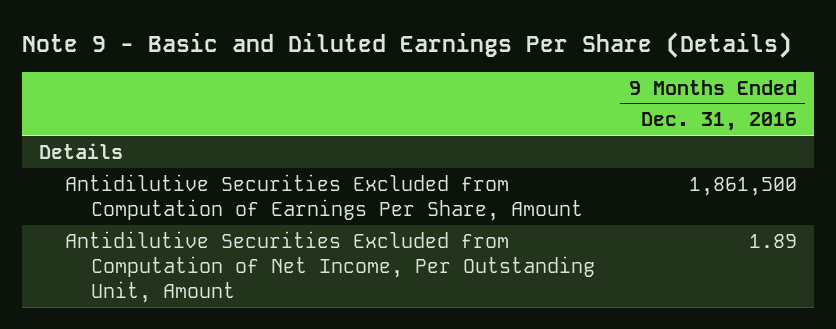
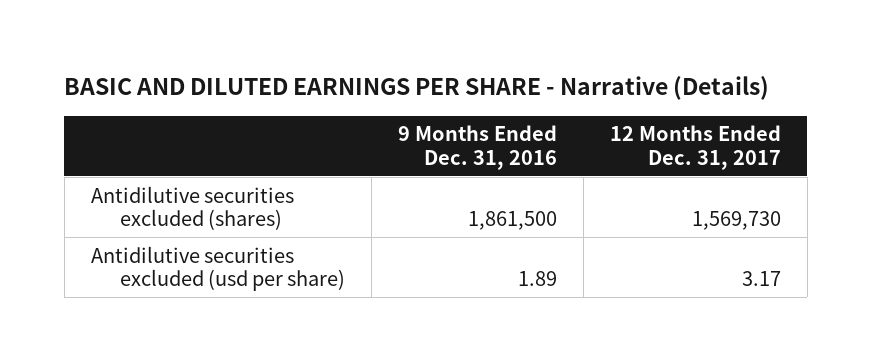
[21,32,792,59] Note 9 - Basic and Diluted Earnings Per Share (Details) -> [64,76,770,101] BASIC AND DILUTED EARNINGS PER SHARE - Narrative (Details)
none -> [609,125,781,170] 12 Months Ended Dec. 31, 2017
[38,142,123,159] Details -> none
[64,173,583,221] Antidilutive Securities Excluded from Computation of Earnings Per Share, Amount -> [90,185,294,231] Antidilutive securities excluded (shares)
[64,230,595,304] Antidilutive Securities Excluded from Computation of Net Income, Per Outstanding Unit, Amount -> [90,245,346,292] Antidilutive securities excluded (usd per share)

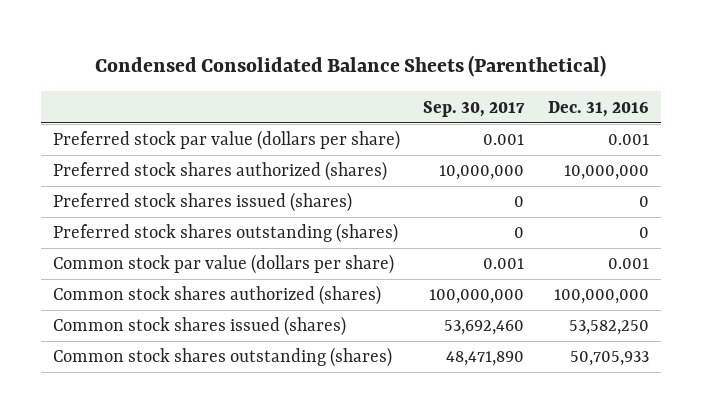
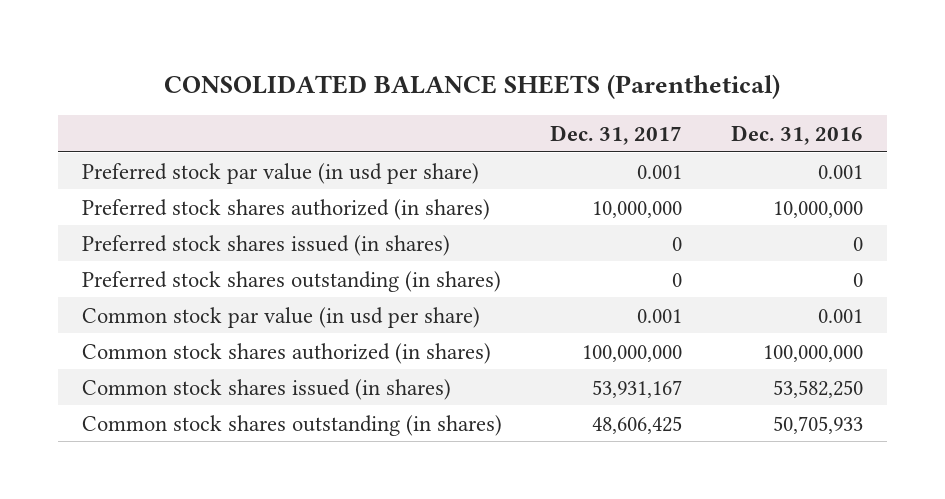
[94,54,606,77] Condensed Consolidated Balance Sheets (Parenthetical) -> [164,73,781,99] CONSOLIDATED BALANCE SHEETS (Parenthetical)
[423,100,526,117] Sep. 30, 2017 -> none
none -> [550,125,683,146] Dec. 31, 2017
[52,130,400,151] Preferred stock par value (dollars per share) -> [81,162,479,184] Preferred stock par value (in usd per share)
[52,161,387,182] Preferred stock shares authorized (shares) -> [81,198,490,220] Preferred stock shares authorized (in shares)
[52,192,352,213] Preferred stock shares issued (shares) -> [81,234,450,256] Preferred stock shares issued (in shares)
[52,223,398,244] Preferred stock shares outstanding (shares) -> [81,270,501,292] Preferred stock shares outstanding (in shares)
[52,254,394,275] Common stock par value (dollars per share) -> [81,306,480,328] Common stock par value (in usd per share)
[52,285,381,306] Common stock shares authorized (shares) -> [81,342,491,364] Common stock shares authorized (in shares)
[52,316,346,337] Common stock shares issued (shares) -> [81,378,451,400] Common stock shares issued (in shares)
[52,347,392,368] Common stock shares outstanding (shares) -> [81,414,502,436] Common stock shares outstanding (in shares)

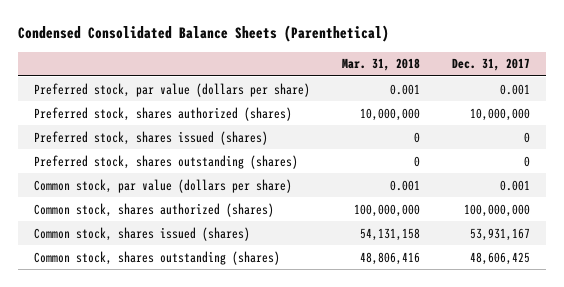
[164,73,781,99] CONSOLIDATED BALANCE SHEETS (Parenthetical) -> [17,25,389,43] Condensed Consolidated Balance Sheets (Parenthetical)
[730,125,863,146] Dec. 31, 2016 -> none
none -> [341,58,420,72] Mar. 31, 2018
[81,162,479,184] Preferred stock par value (in usd per share) -> [33,82,310,97] Preferred stock, par value (dollars per share)
[81,198,490,220] Preferred stock shares authorized (in shares) -> [33,106,292,121] Preferred stock, shares authorized (shares)
[81,234,450,256] Preferred stock shares issued (in shares) -> [33,130,268,145] Preferred stock, shares issued (shares)
[81,270,501,292] Preferred stock shares outstanding (in shares) -> [33,154,298,169] Preferred stock, shares outstanding (shares)
[81,306,480,328] Common stock par value (in usd per share) -> [33,178,292,193] Common stock, par value (dollars per share)
[81,342,491,364] Common stock shares authorized (in shares) -> [33,202,274,217] Common stock, shares authorized (shares)
[81,378,451,400] Common stock shares issued (in shares) -> [33,226,250,241] Common stock, shares issued (shares)
[81,414,502,436] Common stock shares outstanding (in shares) -> [33,250,280,265] Common stock, shares outstanding (shares)

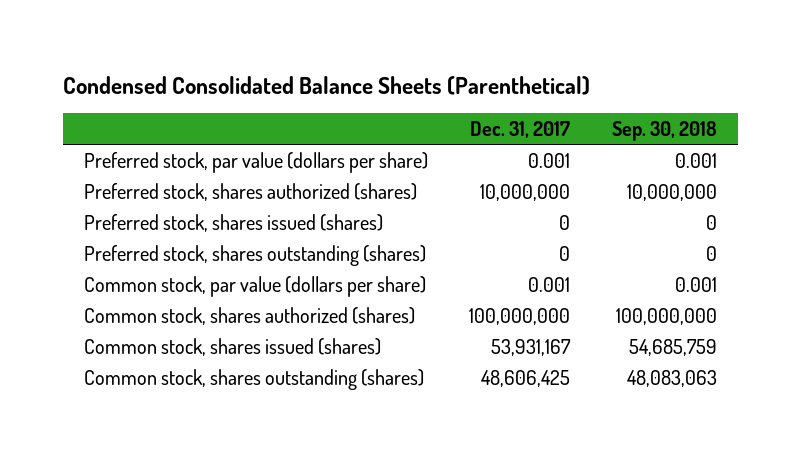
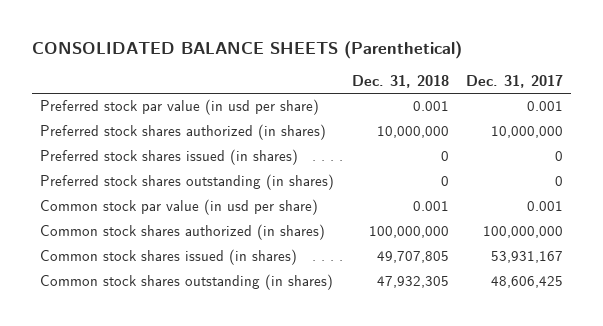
[62,75,590,95] Condensed Consolidated Balance Sheets (Parenthetical) -> [31,41,462,60] CONSOLIDATED BALANCE SHEETS (Parenthetical)
[612,121,718,142] Sep. 30, 2018 -> none
none -> [351,75,449,89] Dec. 31, 2018
[83,151,428,173] Preferred stock, par value (dollars per share) -> [40,99,320,116] Preferred stock par value (in usd per share)
[83,182,417,201] Preferred stock, shares authorized (shares) -> [40,124,327,141] Preferred stock shares authorized (in shares)
[83,213,383,232] Preferred stock, shares issued (shares) -> [40,149,299,166] Preferred stock shares issued (in shares)
[83,244,426,266] Preferred stock, shares outstanding (shares) -> [40,174,335,191] Preferred stock shares outstanding (in shares)
[83,275,426,297] Common stock, par value (dollars per share) -> [40,199,319,216] Common stock par value (in usd per share)
[83,306,415,325] Common stock, shares authorized (shares) -> [40,224,326,241] Common stock shares authorized (in shares)
[83,337,381,356] Common stock, shares issued (shares) -> [40,249,298,266] Common stock shares issued (in shares)
[83,368,424,390] Common stock, shares outstanding (shares) -> [40,274,334,291] Common stock shares outstanding (in shares)

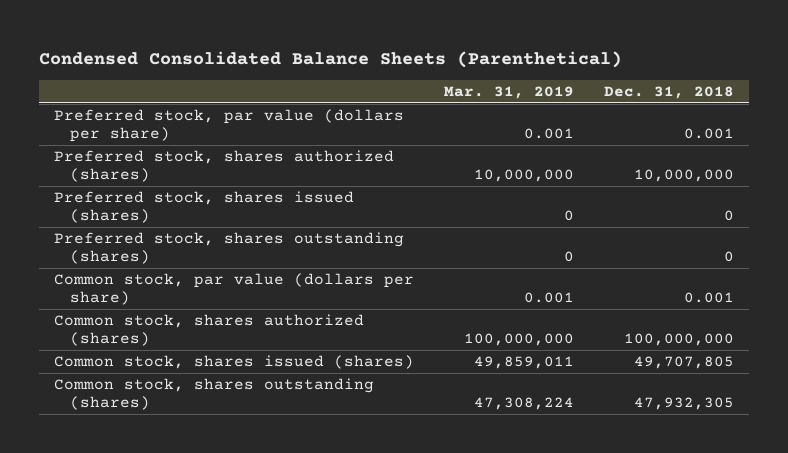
[31,41,462,60] CONSOLIDATED BALANCE SHEETS (Parenthetical) -> [39,51,623,69] Condensed Consolidated Balance Sheets (Parenthetical)
[465,75,563,89] Dec. 31, 2017 -> none
none -> [444,85,575,99] Mar. 31, 2019
[40,99,320,116] Preferred stock par value (in usd per share) -> [54,108,405,143] Preferred stock, par value (dollars per share)
[40,124,327,141] Preferred stock shares authorized (in shares) -> [54,149,395,183] Preferred stock, shares authorized (shares)
[40,149,299,166] Preferred stock shares issued (in shares) -> [54,190,355,224] Preferred stock, shares issued (shares)
[40,174,335,191] Preferred stock shares outstanding (in shares) -> [54,231,405,265] Preferred stock, shares outstanding (shares)
[40,199,319,216] Common stock par value (in usd per share) -> [54,272,415,306] Common stock, par value (dollars per share)
[40,224,326,241] Common stock shares authorized (in shares) -> [54,313,365,347] Common stock, shares authorized (shares)
[40,249,298,266] Common stock shares issued (in shares) -> [54,354,415,369] Common stock, shares issued (shares)
[40,274,334,291] Common stock shares outstanding (in shares) -> [54,377,375,411] Common stock, shares outstanding (shares)

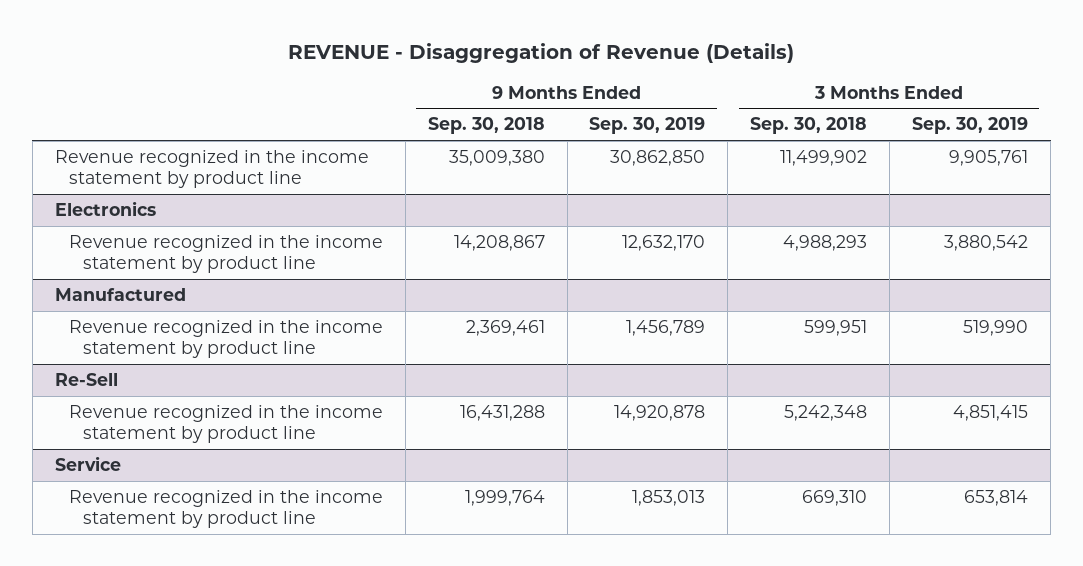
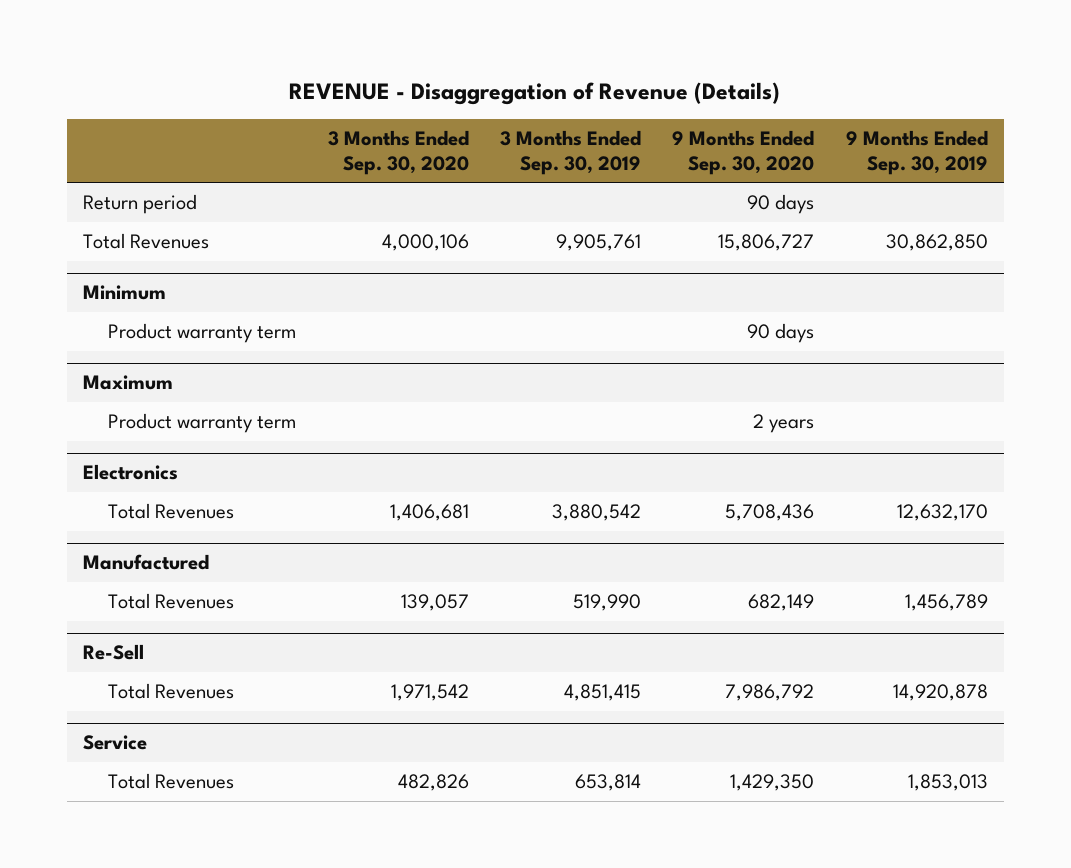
[427,117,545,135] Sep. 30, 2018 -> none
[750,117,868,135] Sep. 30, 2018 -> none
none -> [327,130,469,175] 3 Months Ended Sep. 30, 2020
none -> [672,130,815,175] 9 Months Ended Sep. 30, 2020
none -> [82,194,197,215] Return period
[54,149,369,189] Revenue recognized in the income statement by product line -> [82,233,209,250] Total Revenues
none -> [82,285,166,301] Minimum
none -> [108,323,297,344] Product warranty term
none -> [82,375,173,391] Maximum
none -> [108,413,297,434] Product warranty term
[68,234,383,274] Revenue recognized in the income statement by product line -> [108,503,235,520] Total Revenues
[68,319,383,359] Revenue recognized in the income statement by product line -> [108,593,235,610] Total Revenues
[68,404,383,444] Revenue recognized in the income statement by product line -> [108,683,235,700] Total Revenues
[68,489,383,529] Revenue recognized in the income statement by product line -> [108,773,235,790] Total Revenues

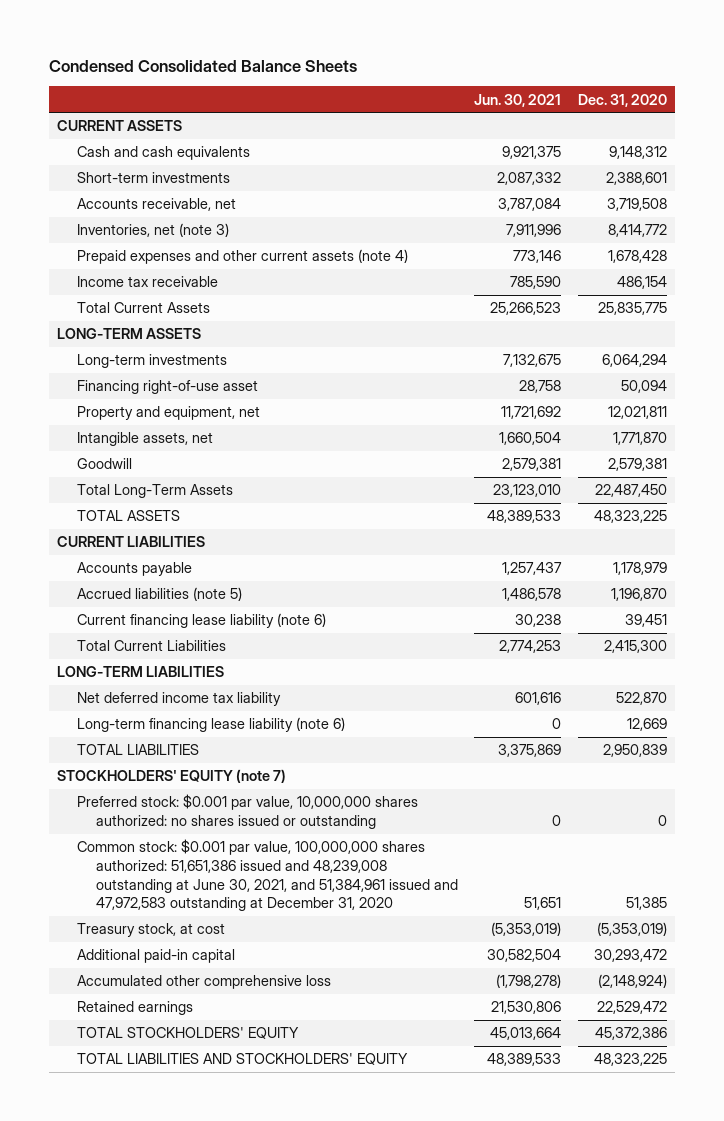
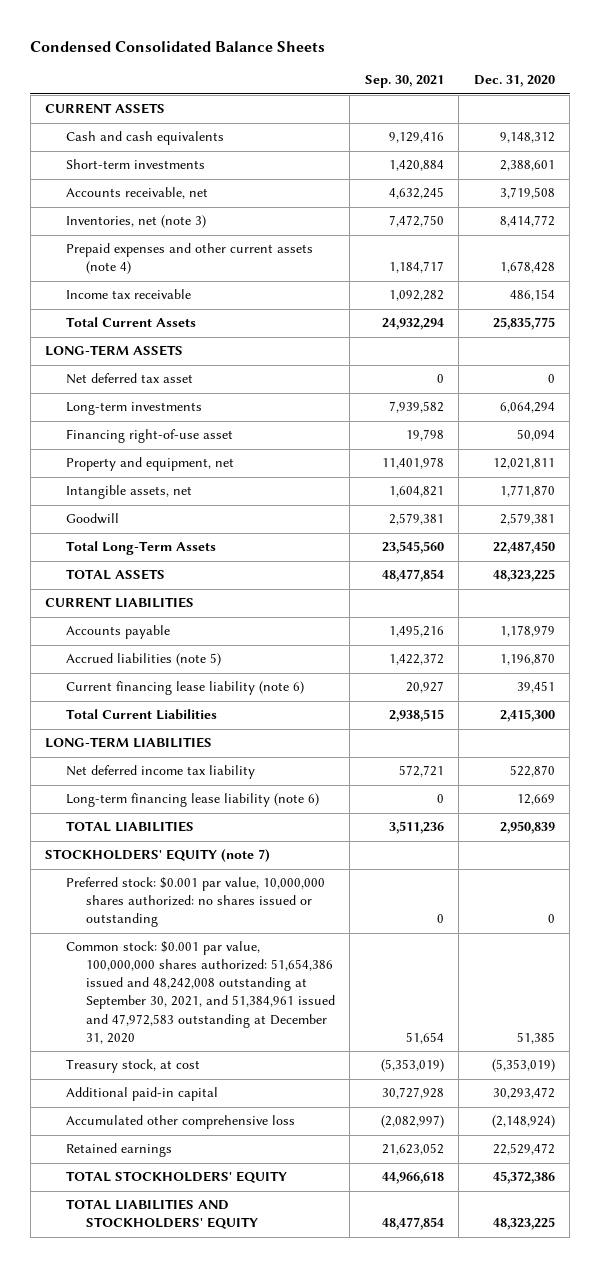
[474,93,562,107] Jun. 30, 2021 -> none
none -> [364,75,444,89] Sep. 30, 2021
none -> [65,373,193,385] Net deferred tax asset
[76,839,458,912] Common stock: $0.001 par value, 100,000,000 shares authorized: 51,651,386 issued and 48,239,008 outstanding at June 30, 2021, and 51,384,961 issued and 47,972,583 outstanding at December 31, 2020 -> [65,941,336,1044] Common stock: $0.001 par value, 100,000,000 shares authorized: 51,654,386 issued and 48,242,008 outstanding at September 30, 2021, and 51,384,961 issued and 47,972,583 outstanding at December 31, 2020

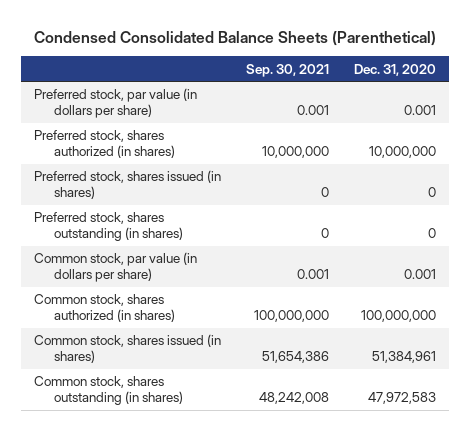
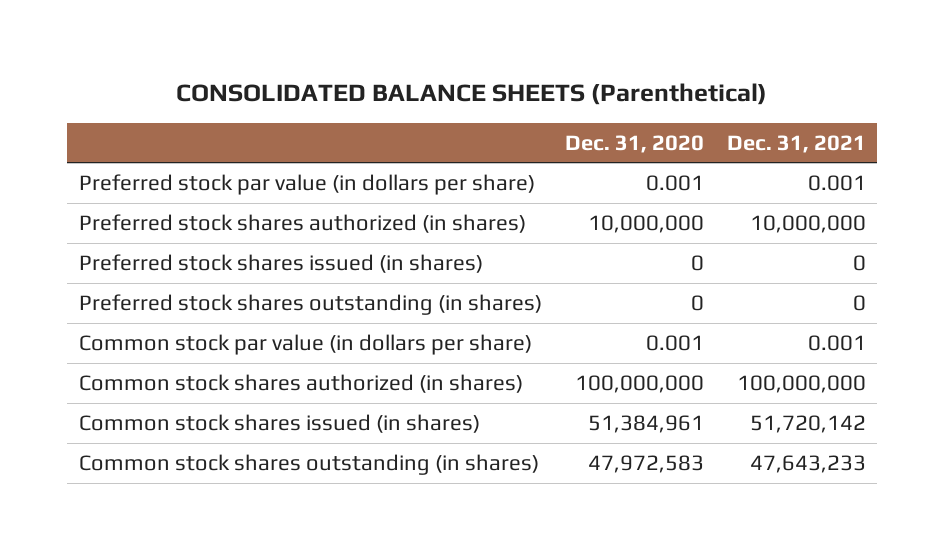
[34,30,437,46] Condensed Consolidated Balance Sheets (Parenthetical) -> [176,82,768,105] CONSOLIDATED BALANCE SHEETS (Parenthetical)
[246,63,330,77] Sep. 30, 2021 -> none
none -> [726,134,866,153] Dec. 31, 2021
[33,88,197,119] Preferred stock, par value (in dollars per share) -> [78,173,535,195] Preferred stock par value (in dollars per share)
[33,130,175,159] Preferred stock, shares authorized (in shares) -> [78,213,526,233] Preferred stock shares authorized (in shares)
[33,170,221,200] Preferred stock, shares issued (in shares) -> [78,253,483,273] Preferred stock shares issued (in shares)
[33,212,183,242] Preferred stock, shares outstanding (in shares) -> [78,293,542,315] Preferred stock shares outstanding (in shares)
[33,252,197,283] Common stock, par value (in dollars per share) -> [78,333,532,355] Common stock par value (in dollars per share)
[33,294,175,323] Common stock, shares authorized (in shares) -> [78,373,523,393] Common stock shares authorized (in shares)
[33,334,221,364] Common stock, shares issued (in shares) -> [78,413,480,433] Common stock shares issued (in shares)
[33,376,183,406] Common stock, shares outstanding (in shares) -> [78,453,539,475] Common stock shares outstanding (in shares)

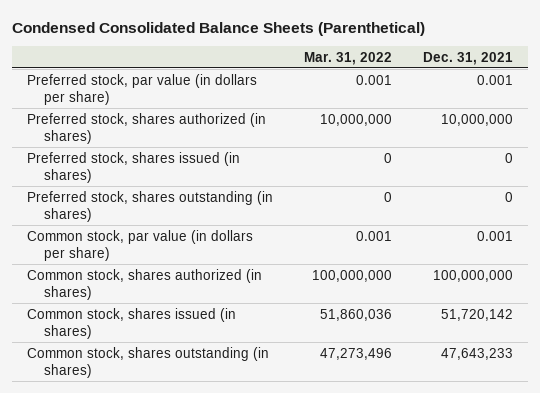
[176,82,768,105] CONSOLIDATED BALANCE SHEETS (Parenthetical) -> [11,21,425,36] Condensed Consolidated Balance Sheets (Parenthetical)
[564,134,704,153] Dec. 31, 2020 -> none
none -> [304,51,393,65] Mar. 31, 2022
[78,173,535,195] Preferred stock par value (in dollars per share) -> [27,73,258,105] Preferred stock, par value (in dollars per share)
[78,213,526,233] Preferred stock shares authorized (in shares) -> [27,112,267,144] Preferred stock, shares authorized (in shares)
[78,253,483,273] Preferred stock shares issued (in shares) -> [27,151,241,183] Preferred stock, shares issued (in shares)
[78,293,542,315] Preferred stock shares outstanding (in shares) -> [27,190,274,222] Preferred stock, shares outstanding (in shares)
[78,333,532,355] Common stock par value (in dollars per share) -> [27,229,254,261] Common stock, par value (in dollars per share)
[78,373,523,393] Common stock shares authorized (in shares) -> [27,268,263,300] Common stock, shares authorized (in shares)
[78,413,480,433] Common stock shares issued (in shares) -> [27,307,237,339] Common stock, shares issued (in shares)
[78,453,539,475] Common stock shares outstanding (in shares) -> [27,346,270,378] Common stock, shares outstanding (in shares)

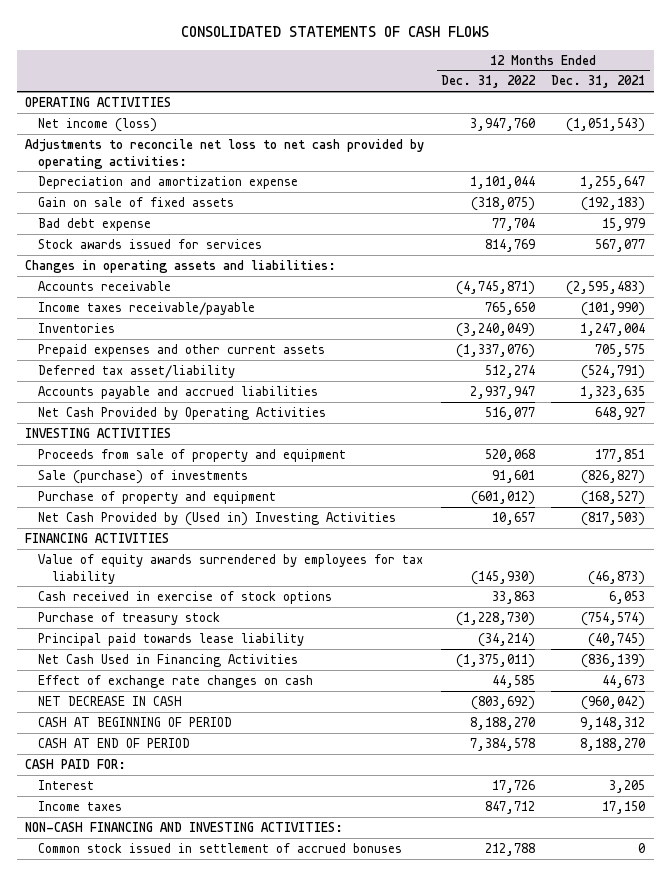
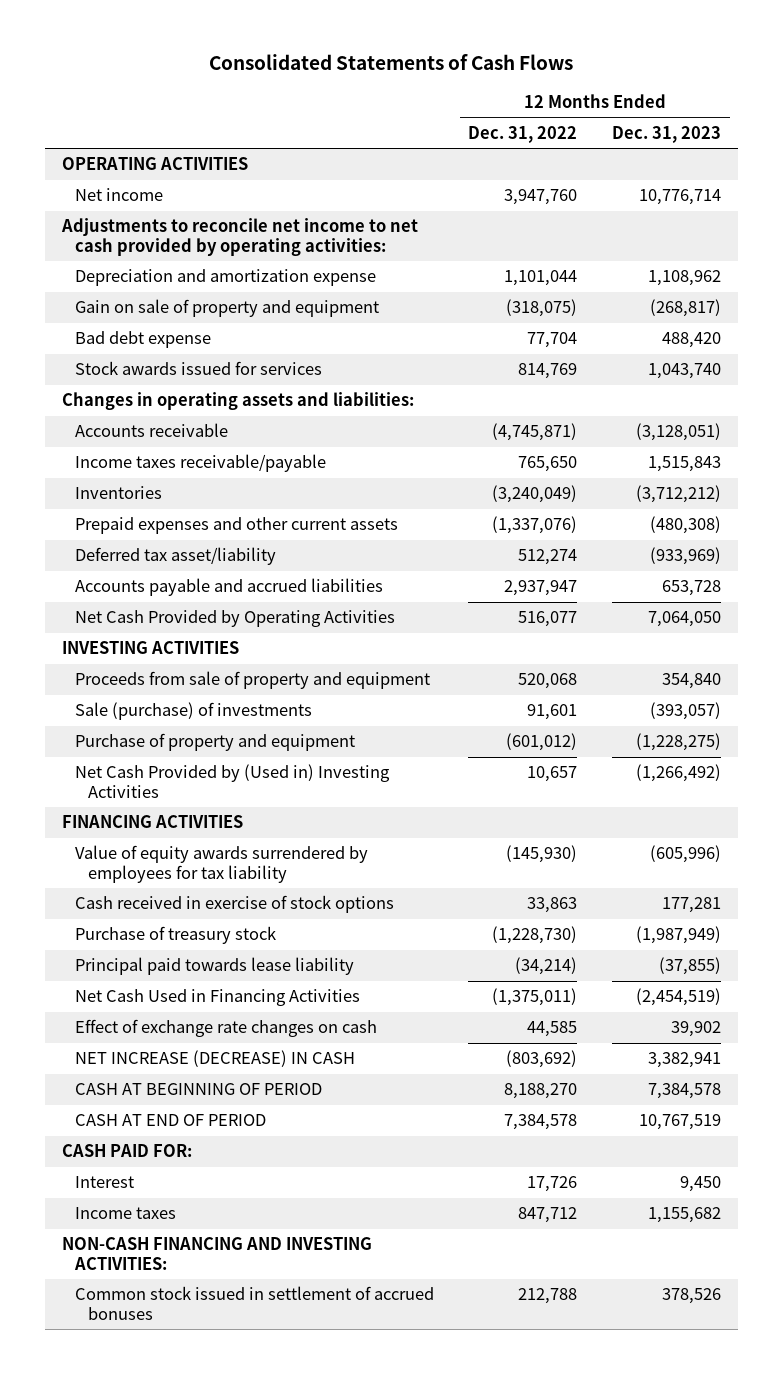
[181,25,490,37] CONSOLIDATED STATEMENTS OF CASH FLOWS -> [209,54,574,71] Consolidated Statements of Cash Flows
[551,75,646,89] Dec. 31, 2021 -> none
none -> [611,125,721,143] Dec. 31, 2023
[38,117,158,132] Net income (loss) -> [75,188,164,202] Net income
[25,138,425,169] Adjustments to reconcile net loss to net cash provided by operating activities: -> [60,218,418,257] Adjustments to reconcile net income to net cash provided by operating activities:
[38,196,235,207] Gain on sale of fixed assets -> [75,299,380,318] Gain on sale of property and equipment
[38,695,183,706] NET DECREASE IN CASH -> [75,1050,356,1068] NET INCREASE (DECREASE) IN CASH

